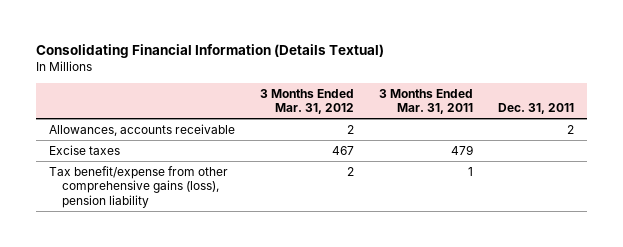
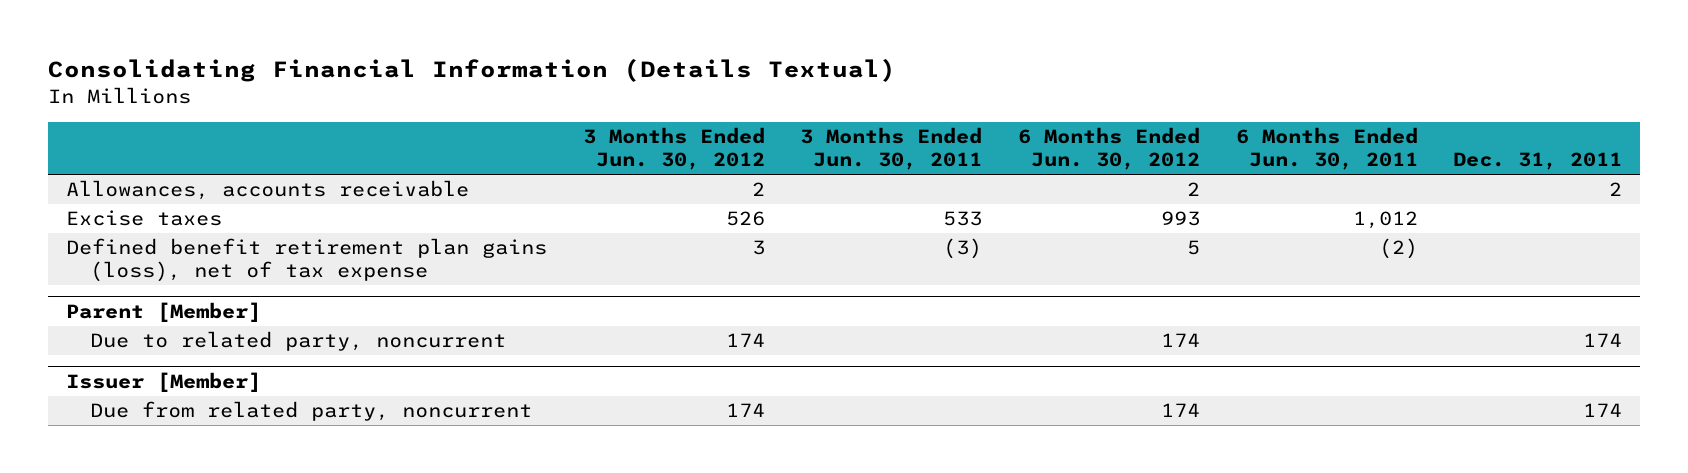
[259,88,354,115] 3 Months Ended Mar. 31, 2012 -> none
[379,88,474,115] 3 Months Ended Mar. 31, 2011 -> none
none -> [582,127,765,171] 3 Months Ended Jun. 30, 2012
none -> [800,127,983,171] 3 Months Ended Jun. 30, 2011
none -> [1017,127,1200,171] 6 Months Ended Jun. 30, 2012
none -> [1235,127,1418,171] 6 Months Ended Jun. 30, 2011
[48,165,228,208] Tax benefit/expense from other comprehensive gains (loss), pension liability -> [65,238,547,283] Defined benefit retirement plan gains (loss), net of tax expense
none -> [65,301,261,322] Parent [Member]
none -> [89,331,506,352] Due to related party, noncurrent
none -> [65,371,261,392] Issuer [Member]
none -> [89,401,532,422] Due from related party, noncurrent

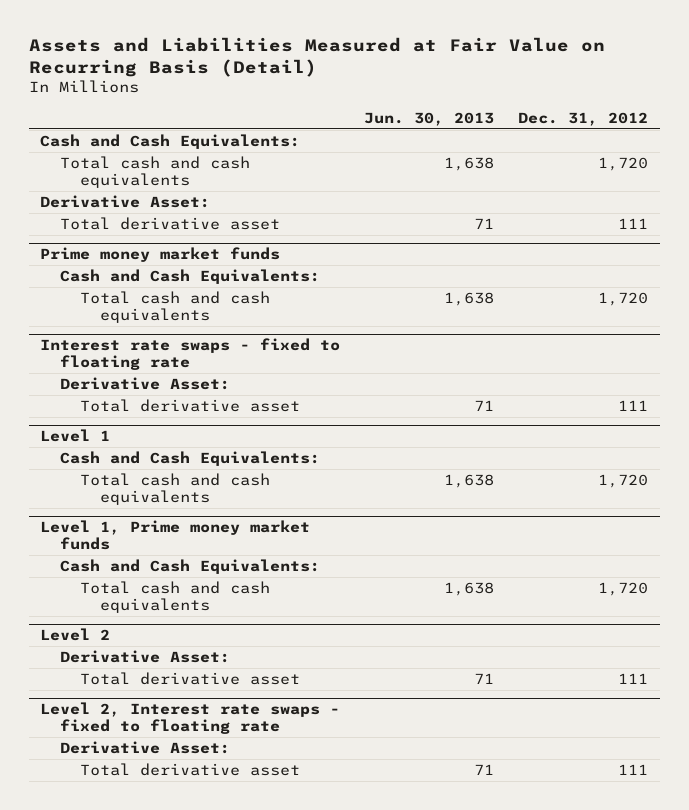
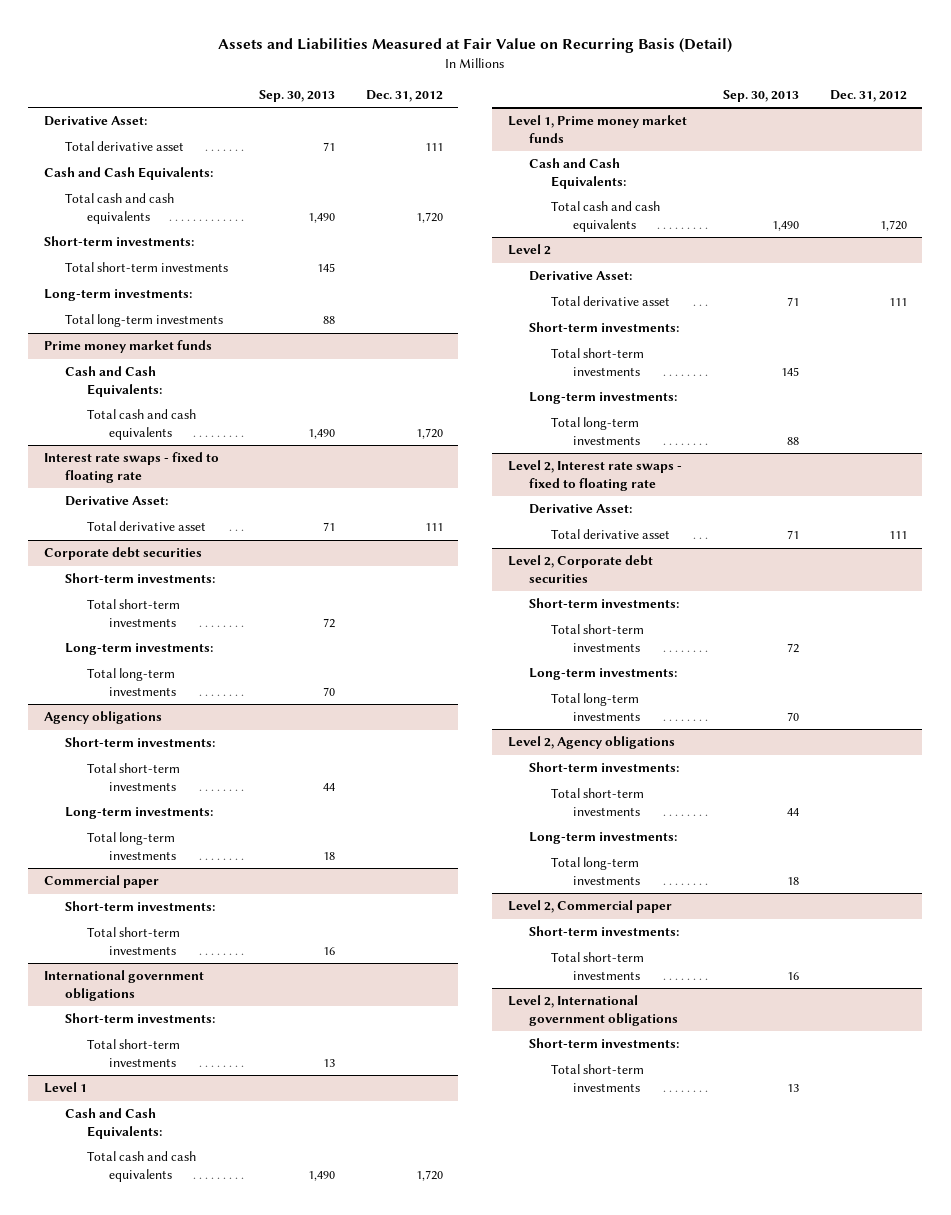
[364,111,495,126] Jun. 30, 2013 -> none
none -> [259,89,336,102] Sep. 30, 2013
[40,133,301,149] Cash and Cash Equivalents: -> [43,167,213,181] Cash and Cash Equivalents:
[60,155,251,188] Total cash and cash equivalents -> [65,193,175,224] Total cash and cash equivalents
none -> [43,236,194,247] Short-term investments:
none -> [65,262,229,273] Total short-term investments
none -> [43,289,192,302] Long-term investments:
none -> [65,314,224,328] Total long-term investments
none -> [43,547,202,561] Corporate debt securities
none -> [65,573,216,584] Short-term investments:
none -> [87,599,181,627] Total short-term investments
none -> [65,643,214,656] Long-term investments:
none -> [87,668,176,696] Total long-term investments
none -> [43,711,162,725] Agency obligations
none -> [65,737,216,748] Short-term investments:
none -> [87,763,181,791] Total short-term investments
none -> [65,807,214,820] Long-term investments:
none -> [87,832,176,860] Total long-term investments
none -> [43,875,159,889] Commercial paper
none -> [65,901,216,912] Short-term investments:
none -> [87,927,181,955] Total short-term investments
none -> [43,970,204,1001] International government obligations
none -> [65,1013,216,1024] Short-term investments:
none -> [87,1039,181,1067] Total short-term investments
none -> [529,322,680,333] Short-term investments:
none -> [550,348,644,376] Total short-term investments
none -> [529,392,678,405] Long-term investments:
none -> [550,417,640,445] Total long-term investments
none -> [507,555,653,583] Level 2, Corporate debt securities
none -> [529,598,680,609] Short-term investments:
none -> [550,624,644,652] Total short-term investments
none -> [529,668,678,681] Long-term investments:
none -> [550,693,640,721] Total long-term investments
none -> [507,736,675,750] Level 2, Agency obligations
none -> [529,762,680,773] Short-term investments:
none -> [550,788,644,816] Total short-term investments
none -> [529,832,678,845] Long-term investments:
none -> [550,857,640,885] Total long-term investments
none -> [507,900,672,914] Level 2, Commercial paper
none -> [529,926,680,937] Short-term investments:
none -> [550,952,644,980] Total short-term investments
none -> [507,995,679,1026] Level 2, International government obligations
none -> [529,1038,680,1049] Short-term investments:
none -> [550,1064,644,1092] Total short-term investments

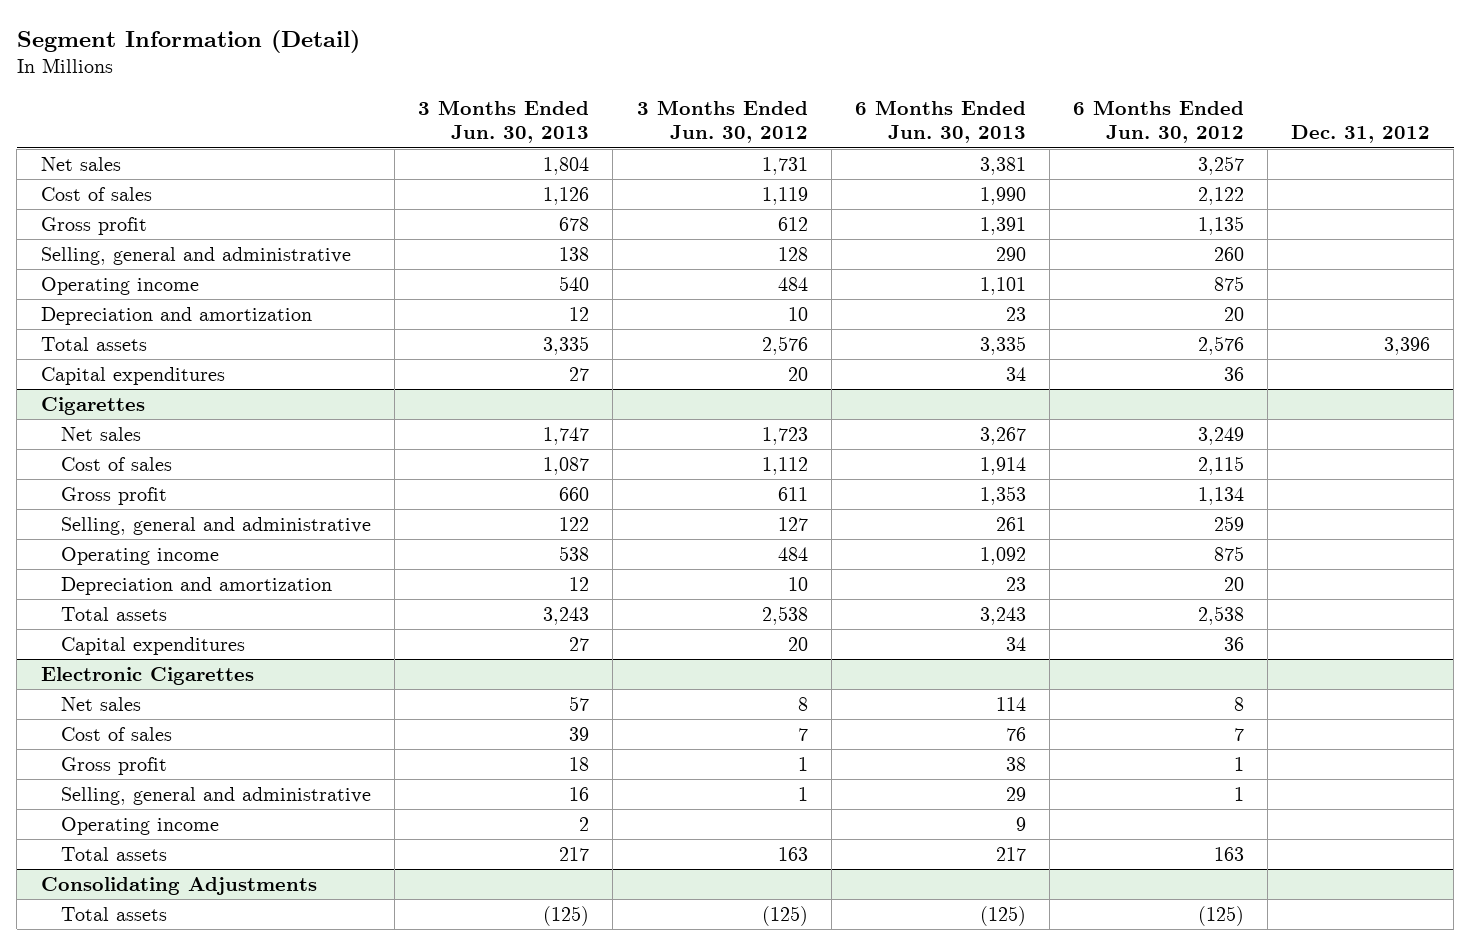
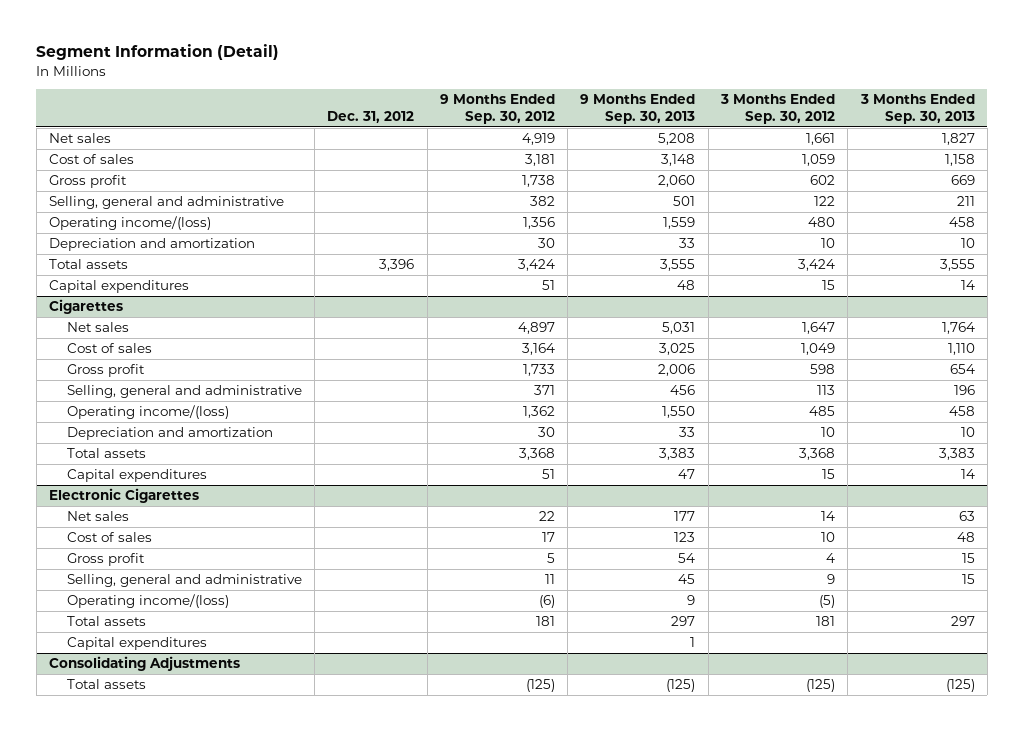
[418,99,590,144] 3 Months Ended Jun. 30, 2013 -> none
[636,99,808,144] 3 Months Ended Jun. 30, 2012 -> none
[854,99,1026,144] 6 Months Ended Jun. 30, 2013 -> none
[1073,99,1245,144] 6 Months Ended Jun. 30, 2012 -> none
none -> [439,94,555,125] 9 Months Ended Sep. 30, 2012
none -> [580,94,696,125] 9 Months Ended Sep. 30, 2013
none -> [720,94,836,125] 3 Months Ended Sep. 30, 2012
none -> [859,94,975,125] 3 Months Ended Sep. 30, 2013
[40,276,199,295] Operating income -> [48,216,211,231] Operating income/(loss)
[61,546,220,565] Operating income -> [66,405,229,420] Operating income/(loss)
[61,816,220,835] Operating income -> [66,594,229,609] Operating income/(loss)
none -> [66,637,207,651] Capital expenditures

